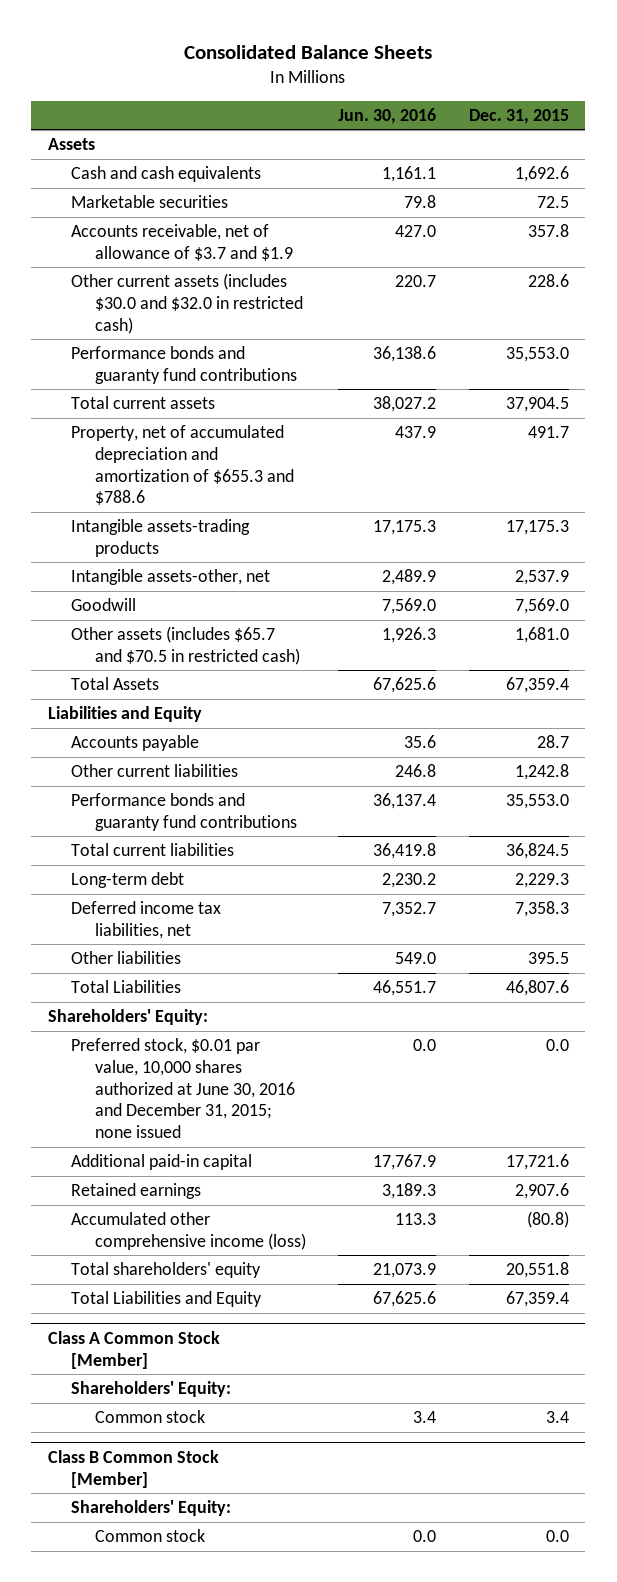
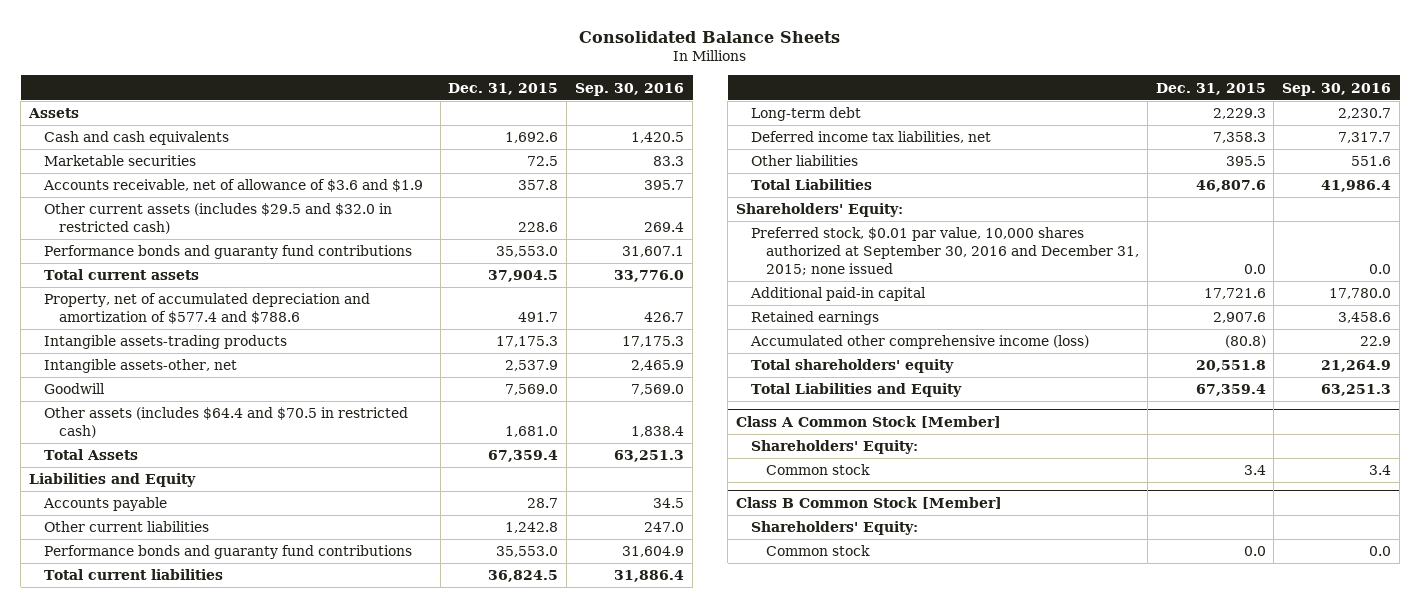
[338,107,437,124] Jun. 30, 2016 -> none
none -> [575,82,685,96] Sep. 30, 2016
[71,224,293,261] Accounts receivable, net of allowance of $3.7 and $1.9 -> [42,179,423,193] Accounts receivable, net of allowance of $3.6 and $1.9
[71,273,303,334] Other current assets (includes $30.0 and $32.0 in restricted cash) -> [43,203,392,235] Other current assets (includes $29.5 and $32.0 in restricted cash)
[71,425,294,506] Property, net of accumulated depreciation and amortization of $655.3 and $788.6 -> [43,293,370,325] Property, net of accumulated depreciation and amortization of $577.4 and $788.6
[71,626,300,665] Other assets (includes $65.7 and $70.5 in restricted cash) -> [43,407,408,439] Other assets (includes $64.4 and $70.5 in restricted cash)
[71,1038,295,1139] Preferred stock, $0.01 par value, 10,000 shares authorized at June 30, 2016 and December 31, 2015; none issued -> [750,227,1139,276] Preferred stock, $0.01 par value, 10,000 shares authorized at September 30, 2016 and December 31, 2015; none issued

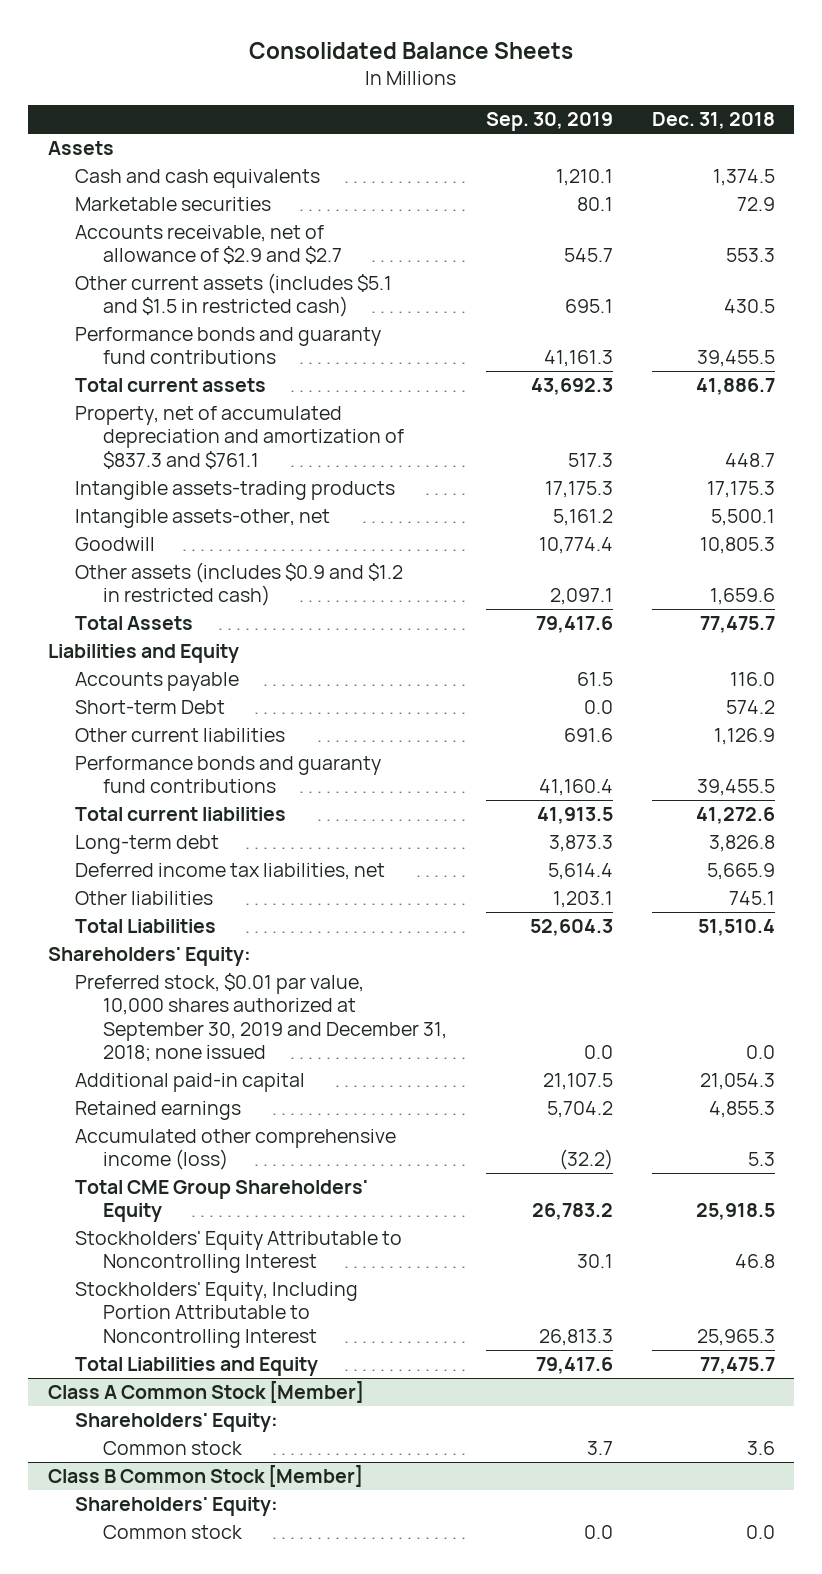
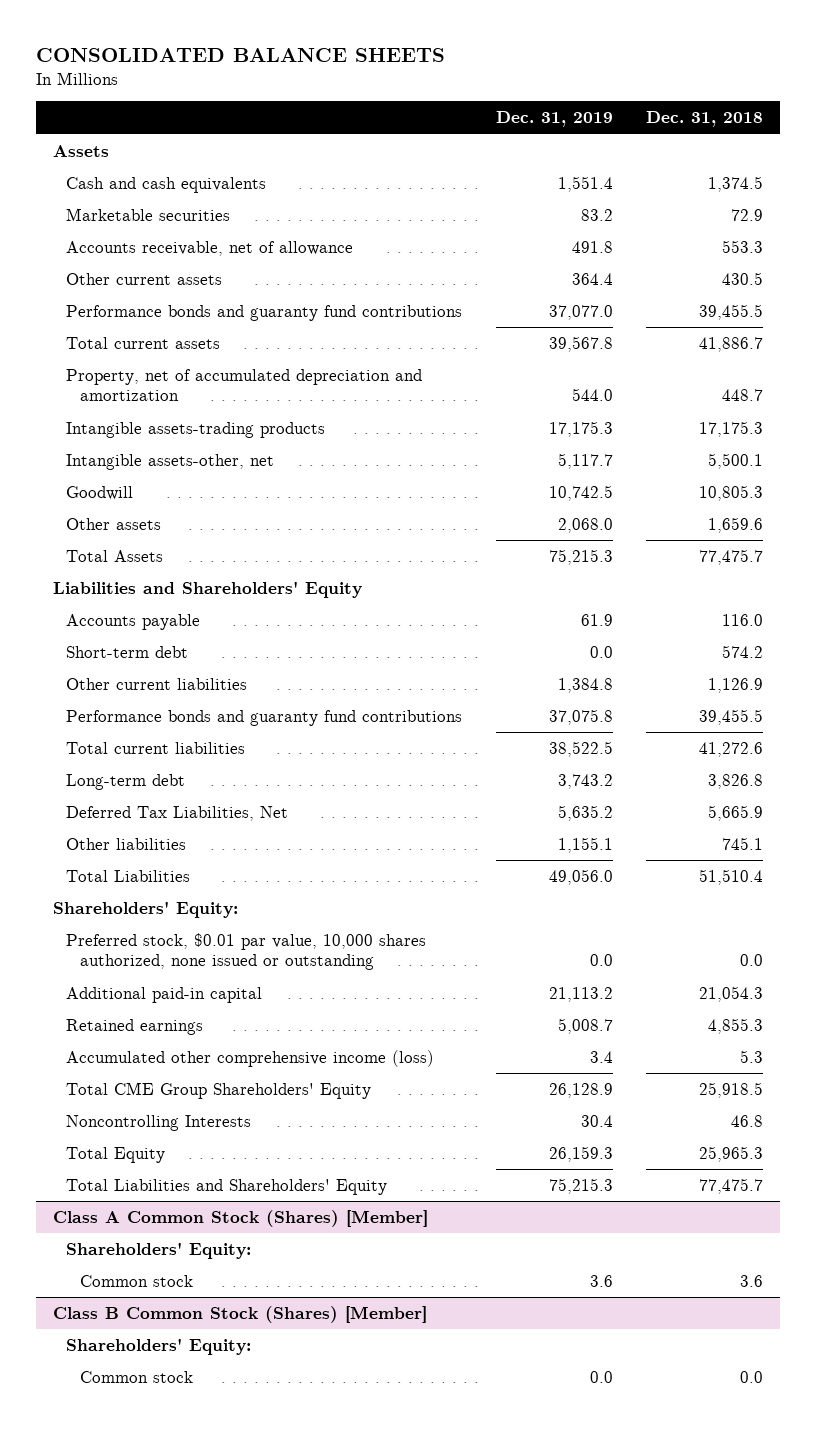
[249,41,574,59] Consolidated Balance Sheets -> [36,48,446,63] CONSOLIDATED BALANCE SHEETS
[485,112,613,132] Sep. 30, 2019 -> none
none -> [495,111,613,128] Dec. 31, 2019
[75,225,342,265] Accounts receivable, net of allowance of $2.9 and $2.7 -> [66,240,354,256] Accounts receivable, net of allowance
[75,273,393,318] Other current assets (includes $5.1 and $1.5 in restricted cash) -> [66,272,223,285] Other current assets
[75,406,404,469] Property, net of accumulated depreciation and amortization of $837.3 and $761.1 -> [66,368,423,402] Property, net of accumulated depreciation and amortization
[75,562,404,607] Other assets (includes $0.9 and $1.2 in restricted cash) -> [66,517,162,530] Other assets
[47,644,239,664] Liabilities and Equity -> [52,580,362,598] Liabilities and Shareholders' Equity
[75,700,226,715] Short-term Debt -> [66,645,189,658] Short-term debt
[75,863,386,881] Deferred income tax liabilities, net -> [66,805,289,821] Deferred Tax Liabilities, Net
[75,973,447,1062] Preferred stock, $0.01 par value, 10,000 shares authorized at September 30, 2019 and December 31, 2018; none issued -> [66,932,427,971] Preferred stock, $0.01 par value, 10,000 shares authorized, none issued or outstanding
[75,1231,403,1274] Stockholders' Equity Attributable to Noncontrolling Interest -> [66,1114,252,1131] Noncontrolling Interests
[75,1282,359,1348] Stockholders' Equity, Including Portion Attributable to Noncontrolling Interest -> [66,1146,166,1163] Total Equity
[75,1357,319,1377] Total Liabilities and Equity -> [66,1178,388,1195] Total Liabilities and Shareholders' Equity
[47,1381,364,1404] Class A Common Stock [Member] -> [52,1209,428,1227] Class A Common Stock (Shares) [Member]
[47,1465,363,1488] Class B Common Stock [Member] -> [52,1305,427,1323] Class B Common Stock (Shares) [Member]

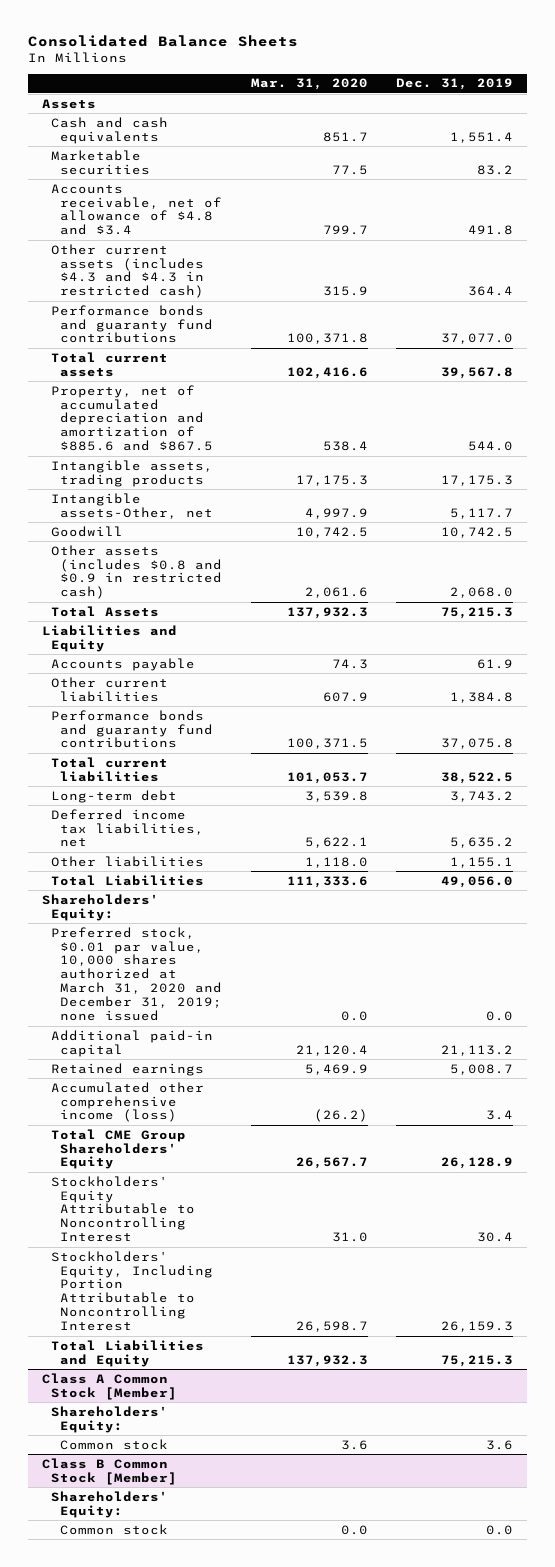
[36,48,446,63] CONSOLIDATED BALANCE SHEETS -> [27,35,298,48] Consolidated Balance Sheets
[646,111,764,128] Dec. 31, 2018 -> none
none -> [250,78,368,91] Mar. 31, 2020
[66,240,354,256] Accounts receivable, net of allowance -> [51,183,223,236] Accounts receivable, net of allowance of $4.8 and $3.4
[66,272,223,285] Other current assets -> [51,243,205,299] Other current assets (includes $4.3 and $4.3 in restricted cash)
[66,453,275,470] Intangible assets-other, net -> none
[66,368,423,402] Property, net of accumulated depreciation and amortization -> [51,384,214,452] Property, net of accumulated depreciation and amortization of $885.6 and $867.5
none -> [51,459,214,487] Intangible assets, trading products
[66,421,326,438] Intangible assets-trading products -> [51,492,214,519] Intangible assets-Other, net
[548,420,613,437] 17,175.3 -> [450,507,514,519] 5,117.7
[66,517,162,530] Other assets -> [51,544,223,600] Other assets (includes $0.8 and $0.9 in restricted cash)
[52,580,362,598] Liabilities and Shareholders' Equity -> [41,624,177,652] Liabilities and Equity
[66,645,189,658] Short-term debt -> none
[66,805,289,821] Deferred Tax Liabilities, Net -> [51,808,205,848] Deferred income tax liabilities, net
[66,932,427,971] Preferred stock, $0.01 par value, 10,000 shares authorized, none issued or outstanding -> [51,926,223,1022] Preferred stock, $0.01 par value, 10,000 shares authorized at March 31, 2020 and December 31, 2019; none issued
[66,1114,252,1131] Noncontrolling Interests -> [51,1175,196,1243] Stockholders' Equity Attributable to Noncontrolling Interest
[66,1146,166,1163] Total Equity -> [51,1250,214,1332] Stockholders' Equity, Including Portion Attributable to Noncontrolling Interest
[66,1178,388,1195] Total Liabilities and Shareholders' Equity -> [51,1339,205,1367] Total Liabilities and Equity
[52,1209,428,1227] Class A Common Stock (Shares) [Member] -> [41,1372,178,1400] Class A Common Stock [Member]
[52,1305,427,1323] Class B Common Stock (Shares) [Member] -> [41,1457,178,1485] Class B Common Stock [Member]

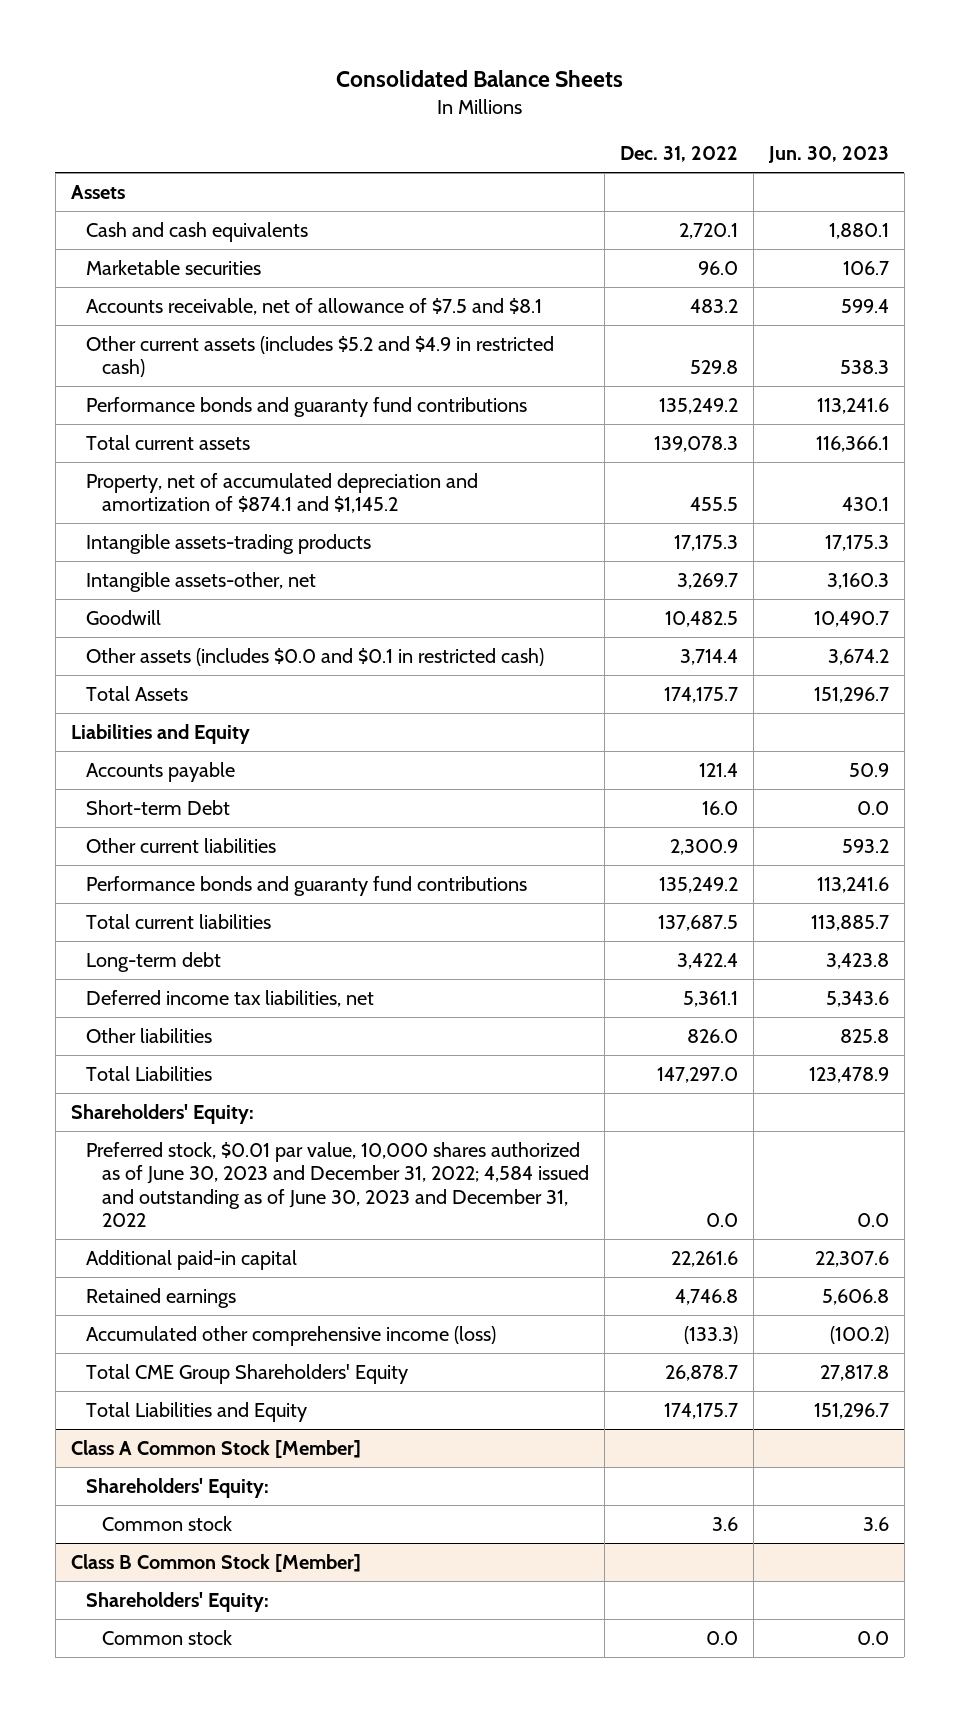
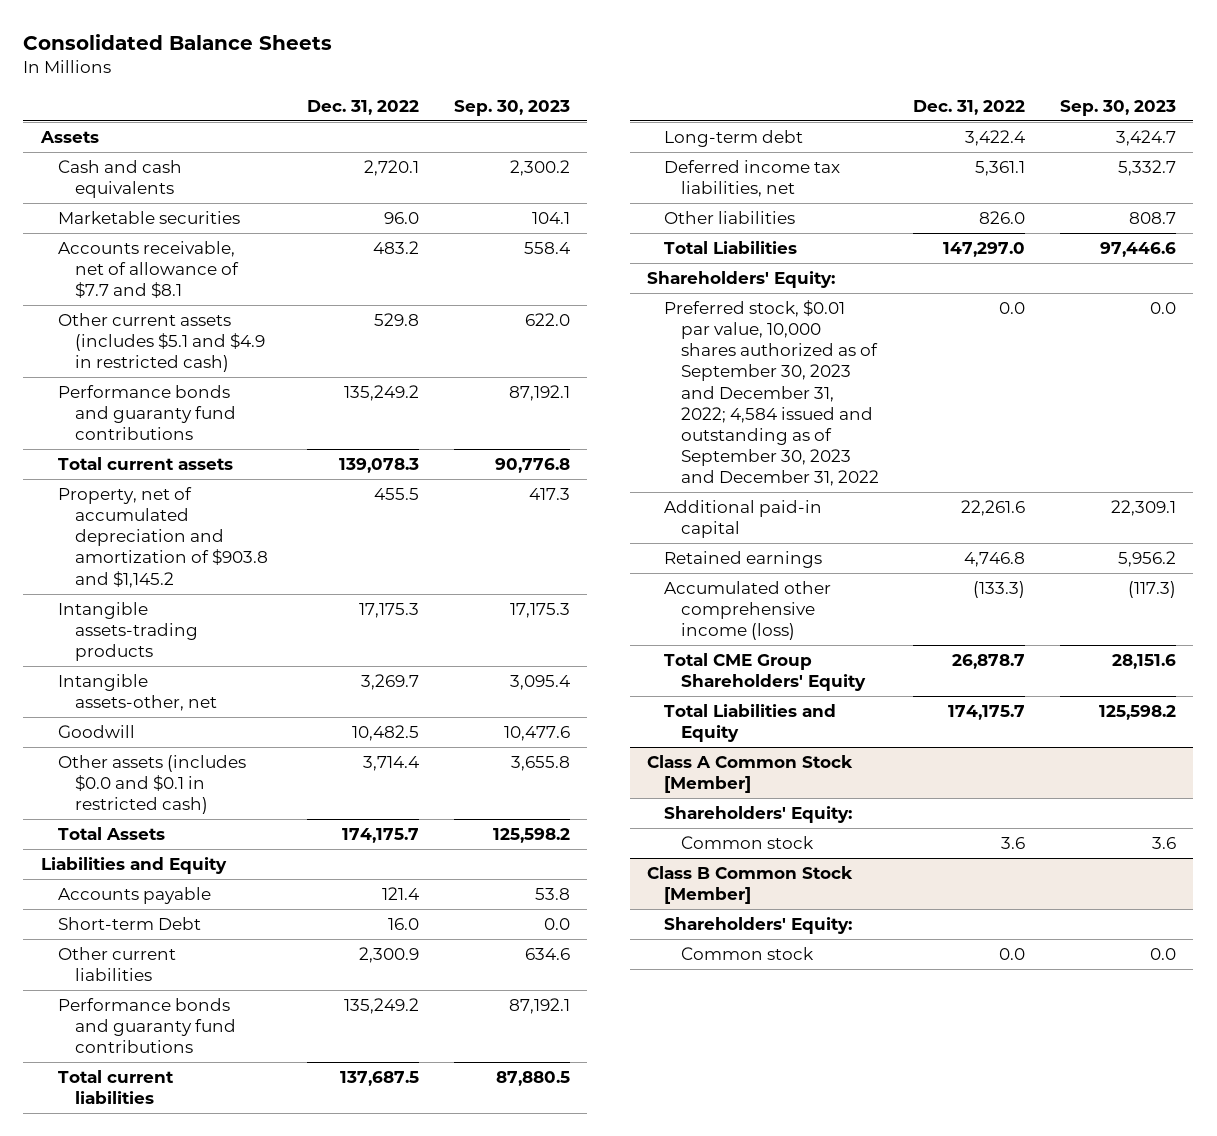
[767,146,889,164] Jun. 30, 2023 -> none
none -> [453,99,570,116] Sep. 30, 2023
[86,298,543,316] Accounts receivable, net of allowance of $7.5 and $8.1 -> [57,241,239,299] Accounts receivable, net of allowance of $7.7 and $8.1
[86,336,555,378] Other current assets (includes $5.2 and $4.9 in restricted cash) -> [57,313,265,373] Other current assets (includes $5.1 and $4.9 in restricted cash)
[86,473,479,514] Property, net of accumulated depreciation and amortization of $874.1 and $1,145.2 -> [57,487,268,588] Property, net of accumulated depreciation and amortization of $903.8 and $1,145.2
[86,1142,590,1228] Preferred stock, $0.01 par value, 10,000 shares authorized as of June 30, 2023 and December 31, 2022; 4,584 issued and outstanding as of June 30, 2023 and December 31, 2022 -> [664,300,879,486] Preferred stock, $0.01 par value, 10,000 shares authorized as of September 30, 2023 and December 31, 2022; 4,584 issued and outstanding as of September 30, 2023 and December 31, 2022

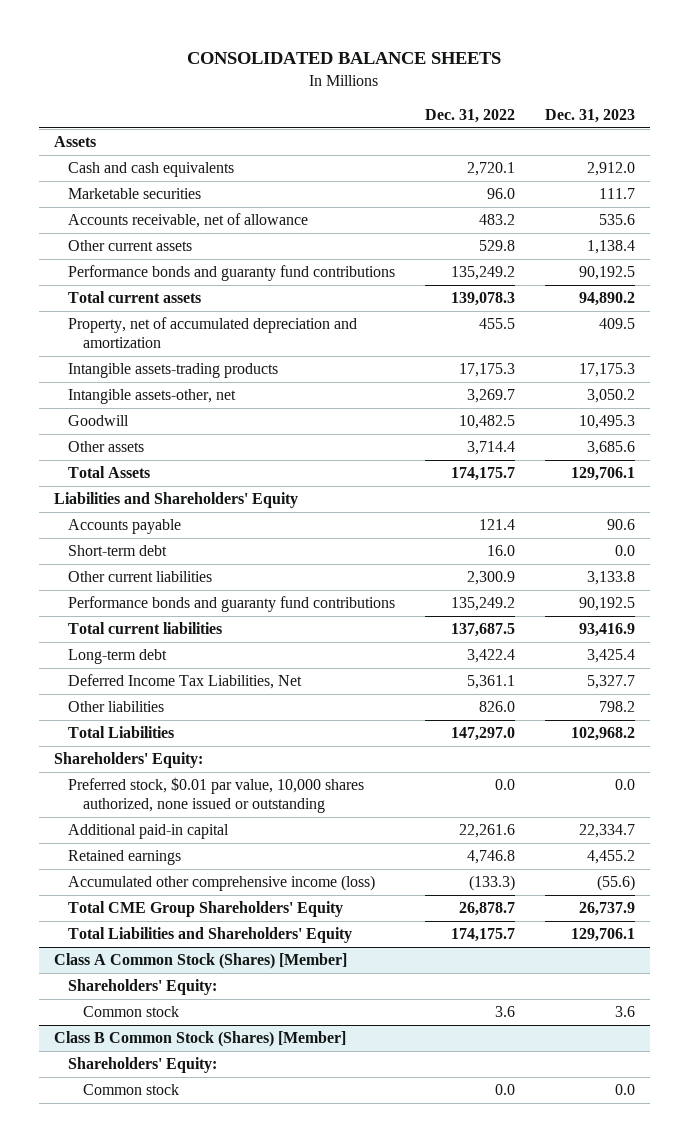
[23,34,333,51] Consolidated Balance Sheets -> [187,52,502,65] CONSOLIDATED BALANCE SHEETS
[453,99,570,116] Sep. 30, 2023 -> none
none -> [544,109,635,124] Dec. 31, 2023
[57,241,239,299] Accounts receivable, net of allowance of $7.7 and $8.1 -> [68,213,309,229] Accounts receivable, net of allowance
[57,313,265,373] Other current assets (includes $5.1 and $4.9 in restricted cash) -> [68,240,193,252] Other current assets
[57,487,268,588] Property, net of accumulated depreciation and amortization of $903.8 and $1,145.2 -> [68,317,358,349] Property, net of accumulated depreciation and amortization
[57,755,246,815] Other assets (includes $0.0 and $0.1 in restricted cash) -> [68,441,145,453] Other assets
[40,857,227,875] Liabilities and Equity -> [53,492,298,509] Liabilities and Shareholders' Equity
[57,917,201,931] Short-term Debt -> [68,545,168,557] Short-term debt
[664,160,841,198] Deferred income tax liabilities, net -> [68,674,303,690] Deferred Income Tax Liabilities, Net
[664,300,879,486] Preferred stock, $0.01 par value, 10,000 shares authorized as of September 30, 2023 and December 31, 2022; 4,584 issued and outstanding as of September 30, 2023 and December 31, 2022 -> [68,777,365,814] Preferred stock, $0.01 par value, 10,000 shares authorized, none issued or outstanding
[664,704,837,743] Total Liabilities and Equity -> [68,927,353,944] Total Liabilities and Shareholders' Equity
[647,755,854,794] Class A Common Stock [Member] -> [53,953,347,970] Class A Common Stock (Shares) [Member]
[647,866,854,905] Class B Common Stock [Member] -> [53,1031,346,1048] Class B Common Stock (Shares) [Member]

